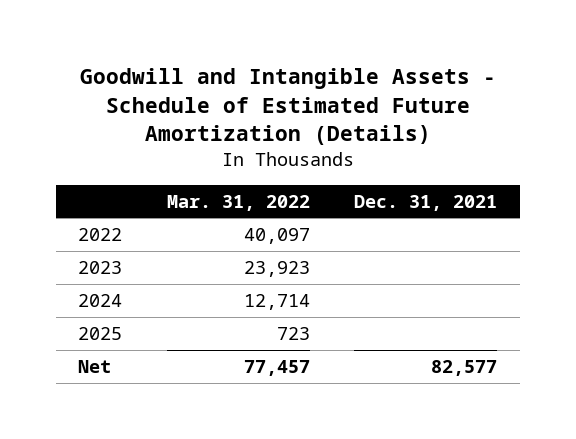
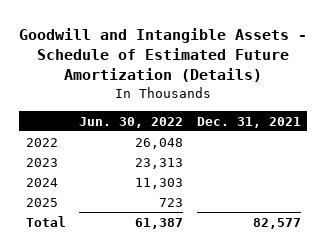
[166,194,310,211] Mar. 31, 2022 -> none
none -> [79,116,184,128] Jun. 30, 2022
[78,360,112,374] Net -> [25,215,66,227] Total

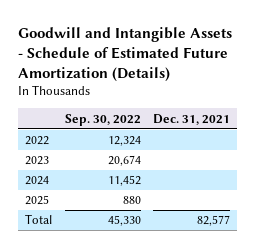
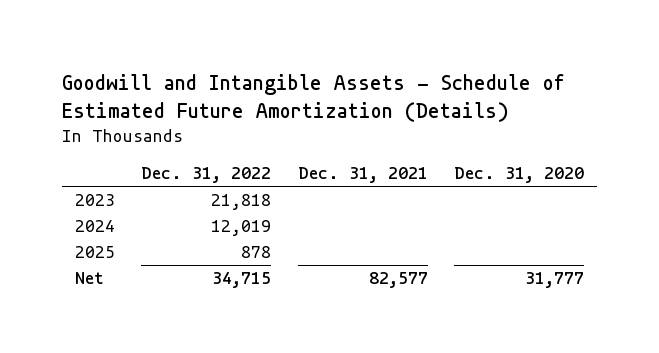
[64,113,141,126] Sep. 30, 2022 -> none
none -> [141,167,272,184] Dec. 31, 2022
none -> [453,167,584,184] Dec. 31, 2020
[24,136,49,146] 2022 -> none
[24,214,52,225] Total -> [74,272,104,285] Net

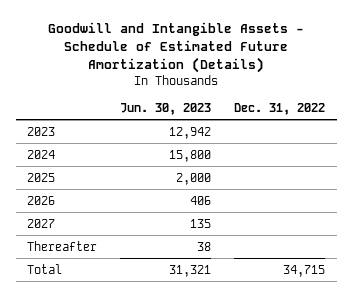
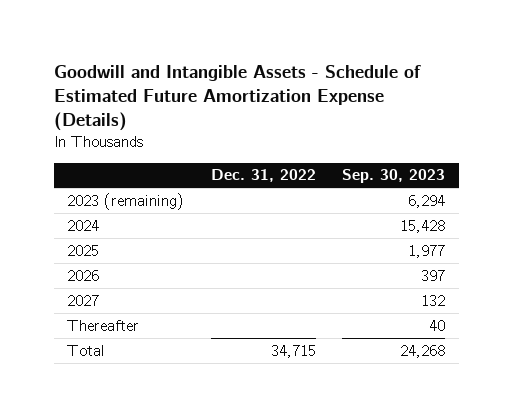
[48,22,305,74] Goodwill and Intangible Assets - Schedule of Estimated Future Amortization (Details) -> [54,65,422,132] Goodwill and Intangible Assets - Schedule of Estimated Future Amortization Expense (Details)
[120,102,212,115] Jun. 30, 2023 -> none
none -> [342,169,446,184] Sep. 30, 2023
[27,126,56,136] 2023 -> [67,192,185,210] 2023 (remaining)

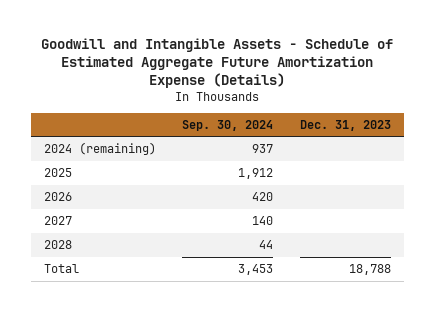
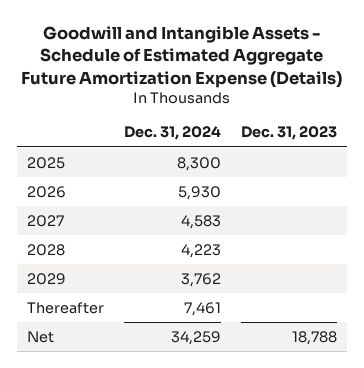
[182,119,274,131] Sep. 30, 2024 -> none
none -> [123,126,221,141] Dec. 31, 2024
[43,142,156,156] 2024 (remaining) -> none
none -> [26,272,66,285] 2029
none -> [26,301,104,314] Thereafter
[43,264,79,274] Total -> [26,330,54,343] Net

